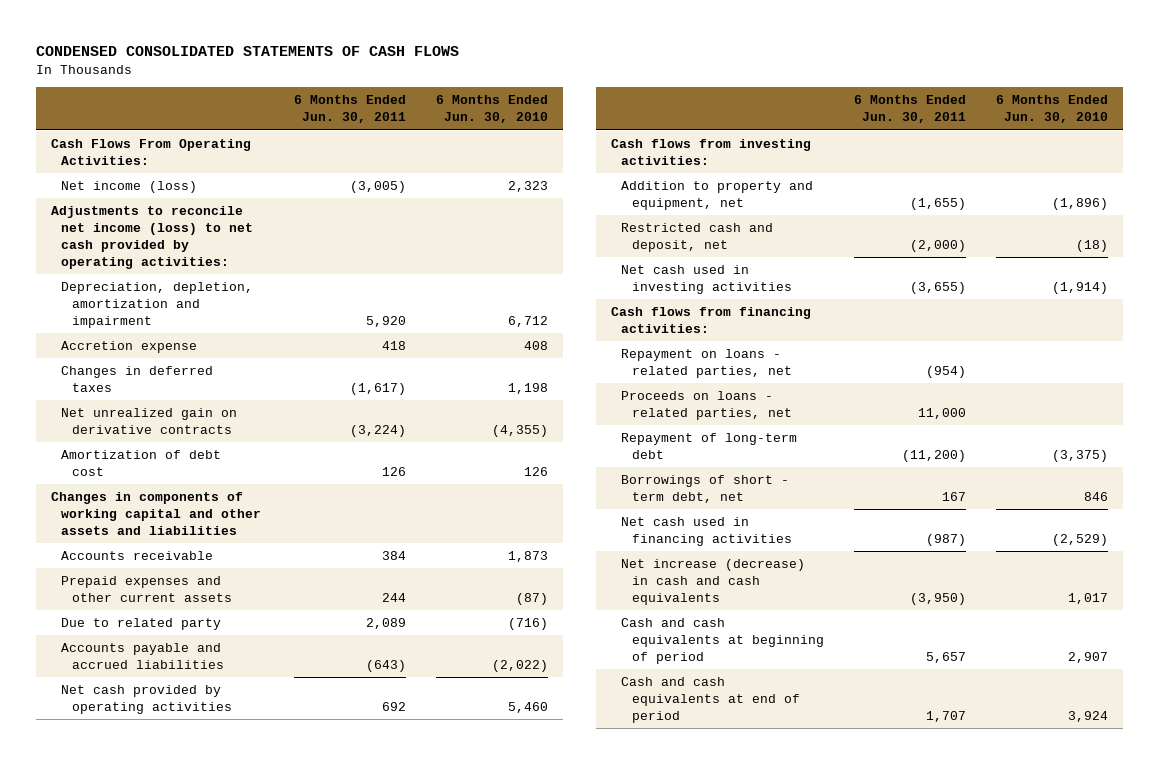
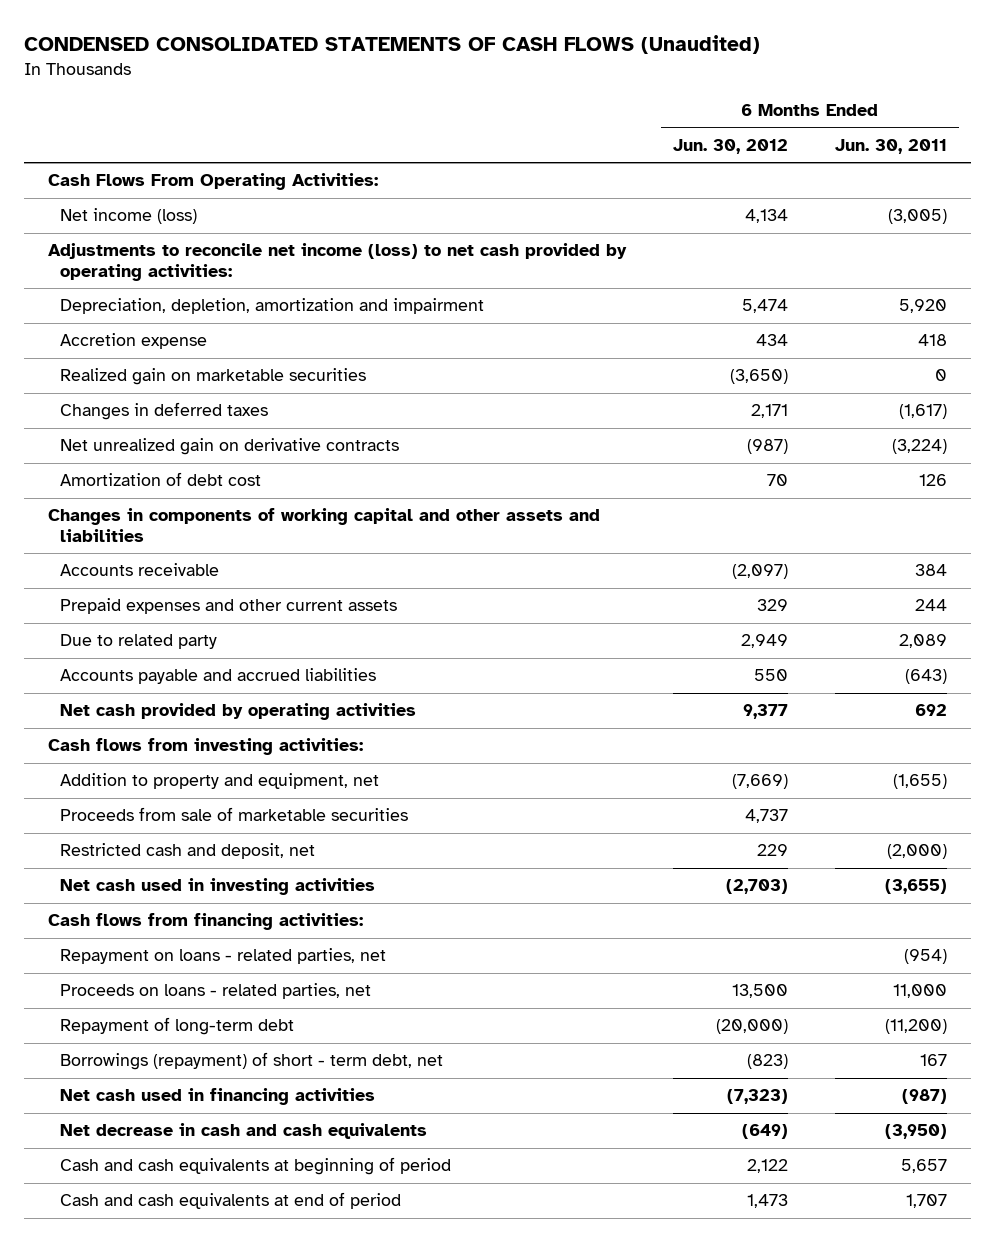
[35,46,459,57] CONDENSED CONSOLIDATED STATEMENTS OF CASH FLOWS -> [23,35,760,55] CONDENSED CONSOLIDATED STATEMENTS OF CASH FLOWS (Unaudited)
[435,95,548,124] 6 Months Ended Jun. 30, 2010 -> none
none -> [672,138,788,154] Jun. 30, 2012
none -> [60,368,367,386] Realized gain on marketable securities
none -> [60,807,409,822] Proceeds from sale of marketable securities
[621,474,790,504] Borrowings of short - term debt, net -> [60,1052,444,1071] Borrowings (repayment) of short - term debt, net
[621,558,806,606] Net increase (decrease) in cash and cash equivalents -> [60,1123,428,1140] Net decrease in cash and cash equivalents

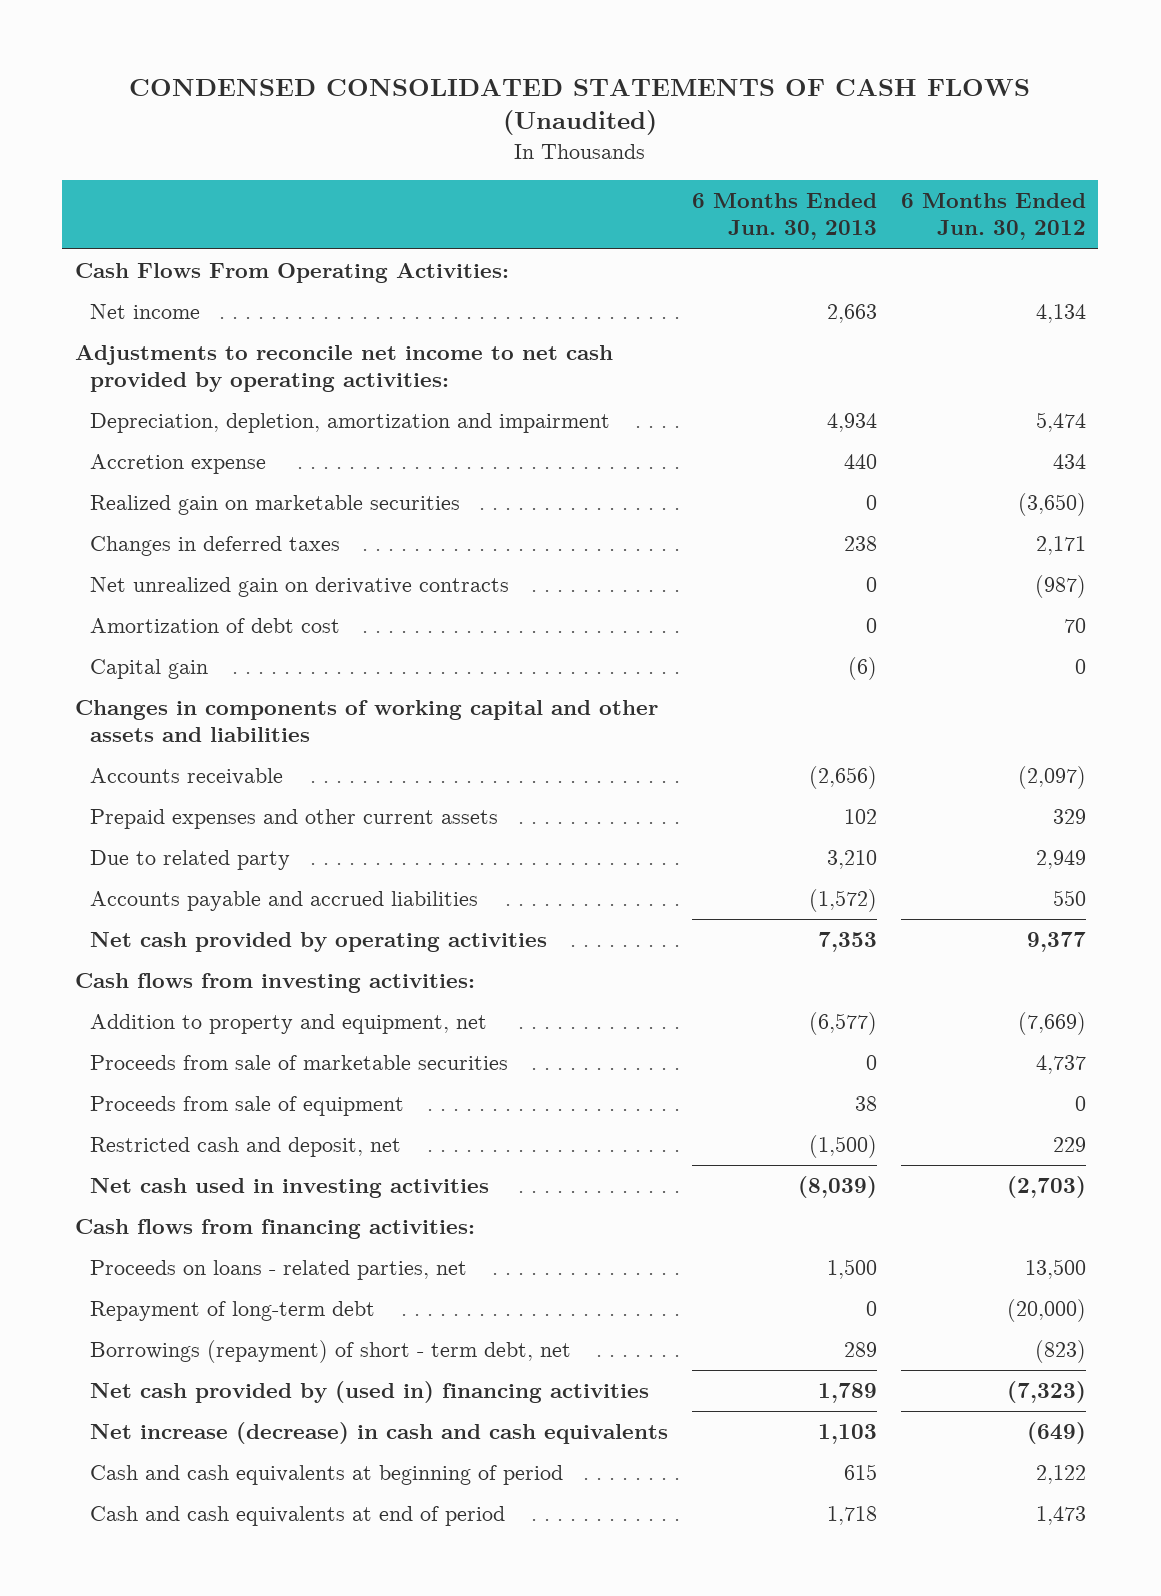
[835,138,948,154] Jun. 30, 2011 -> none
none -> [691,193,877,241] 6 Months Ended Jun. 30, 2013
[60,208,198,225] Net income (loss) -> [89,304,200,320] Net income
[47,243,627,282] Adjustments to reconcile net income (loss) to net cash provided by operating activities: -> [74,345,613,393] Adjustments to reconcile net income to net cash provided by operating activities:
none -> [89,659,208,680] Capital gain
none -> [89,1096,404,1117] Proceeds from sale of equipment
[60,948,387,965] Repayment on loans - related parties, net -> none
[60,1088,376,1106] Net cash used in financing activities -> [89,1381,649,1404] Net cash provided by (used in) financing activities
[60,1123,428,1140] Net decrease in cash and cash equivalents -> [89,1422,668,1445] Net increase (decrease) in cash and cash equivalents

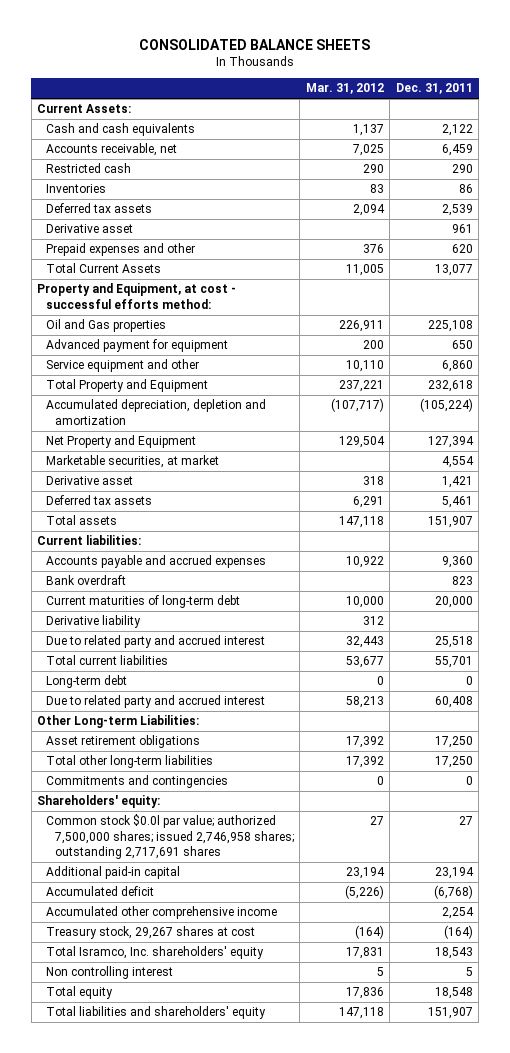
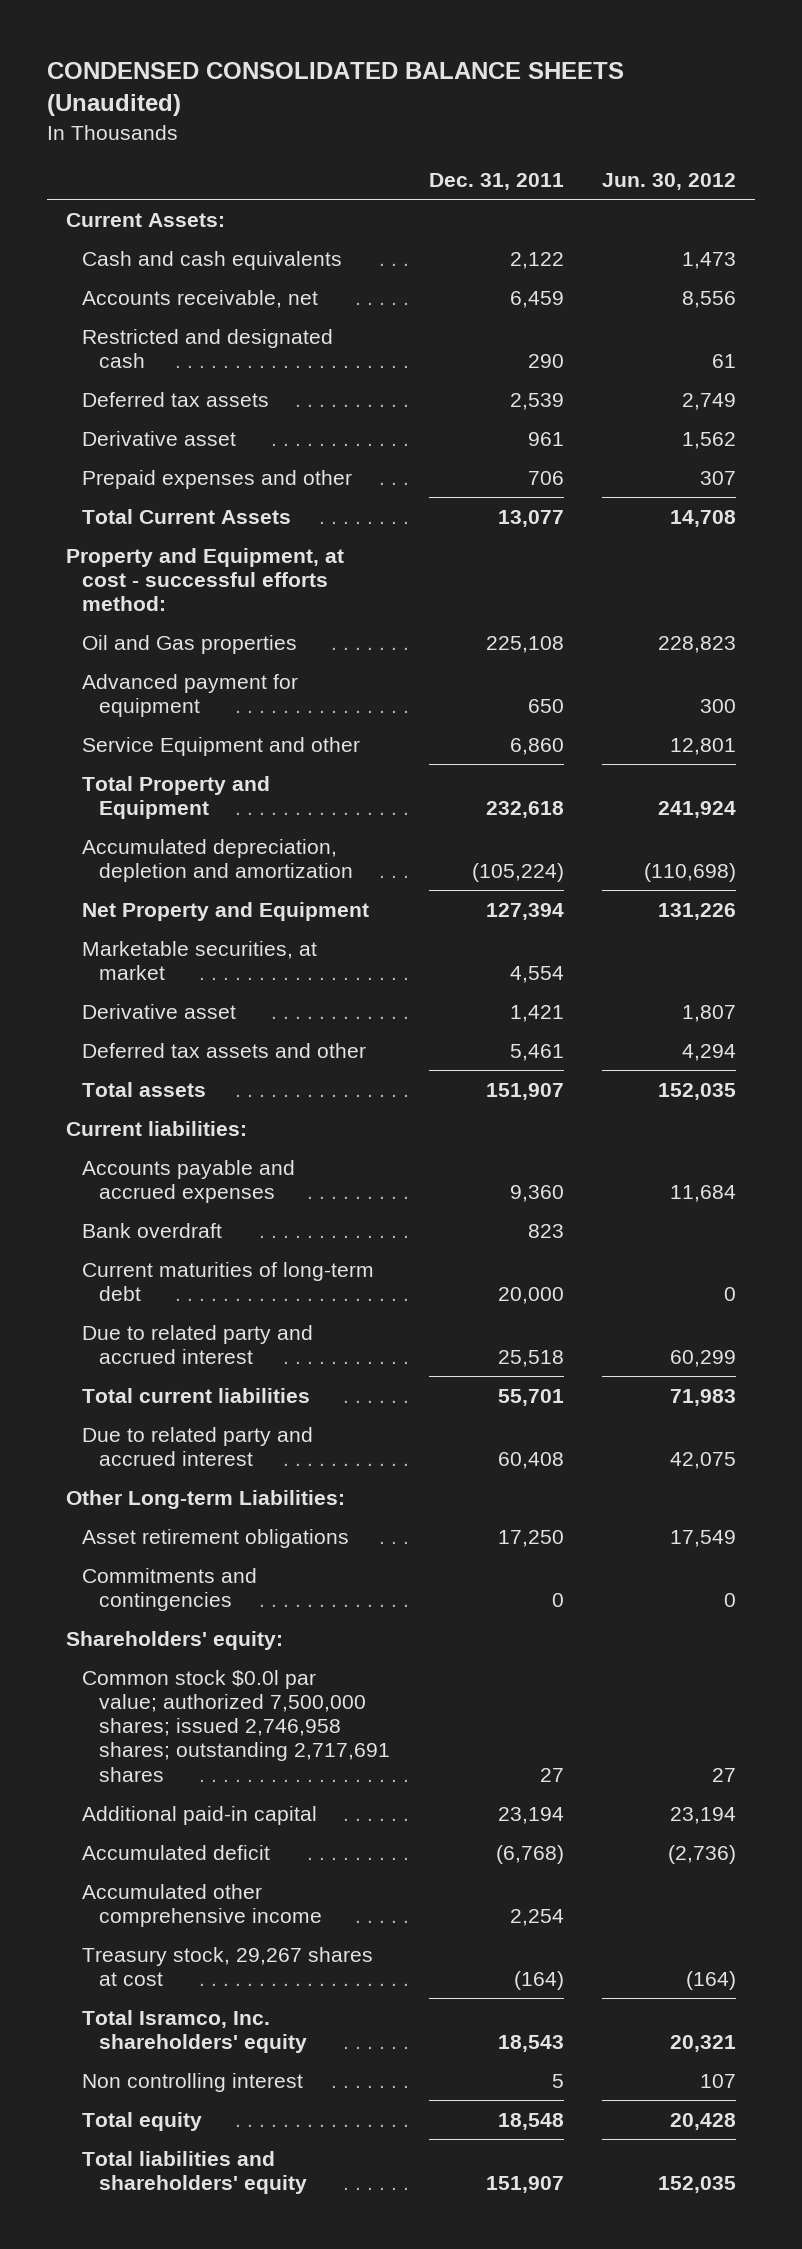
[138,38,370,50] CONSOLIDATED BALANCE SHEETS -> [46,61,624,117] CONDENSED CONSOLIDATED BALANCE SHEETS (Unaudited)
[305,83,384,95] Mar. 31, 2012 -> none
none -> [602,173,737,191] Jun. 30, 2012
[45,184,106,194] Inventories -> none
[45,163,131,174] Restricted cash -> [82,328,334,368] Restricted and designated cash
[451,244,473,254] 620 -> [527,470,564,485] 706
[45,359,199,373] Service equipment and other -> [82,736,361,756] Service Equipment and other
[45,495,152,506] Deferred tax assets -> [82,1042,367,1058] Deferred tax assets and other
[45,615,141,629] Derivative liability -> none
[45,675,127,689] Long-term debt -> none
[45,755,213,769] Total other long-term liabilities -> none

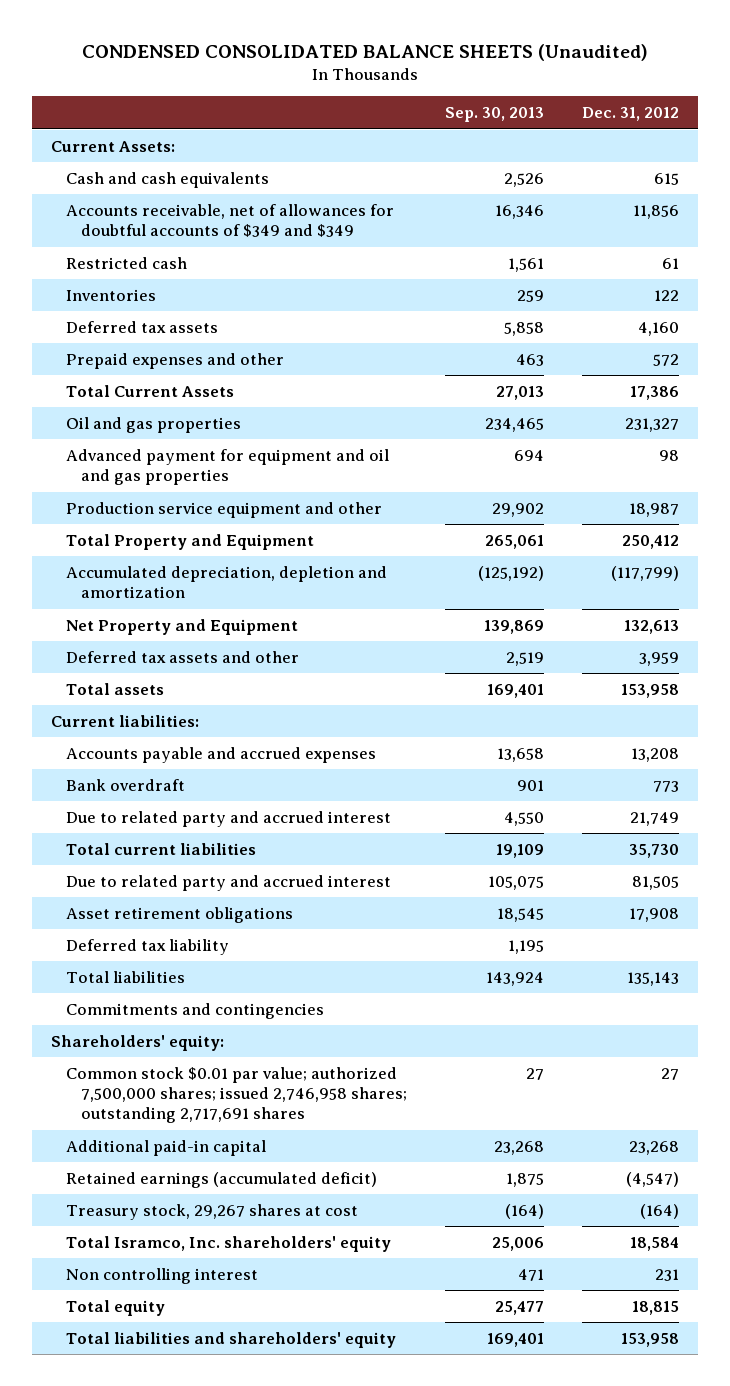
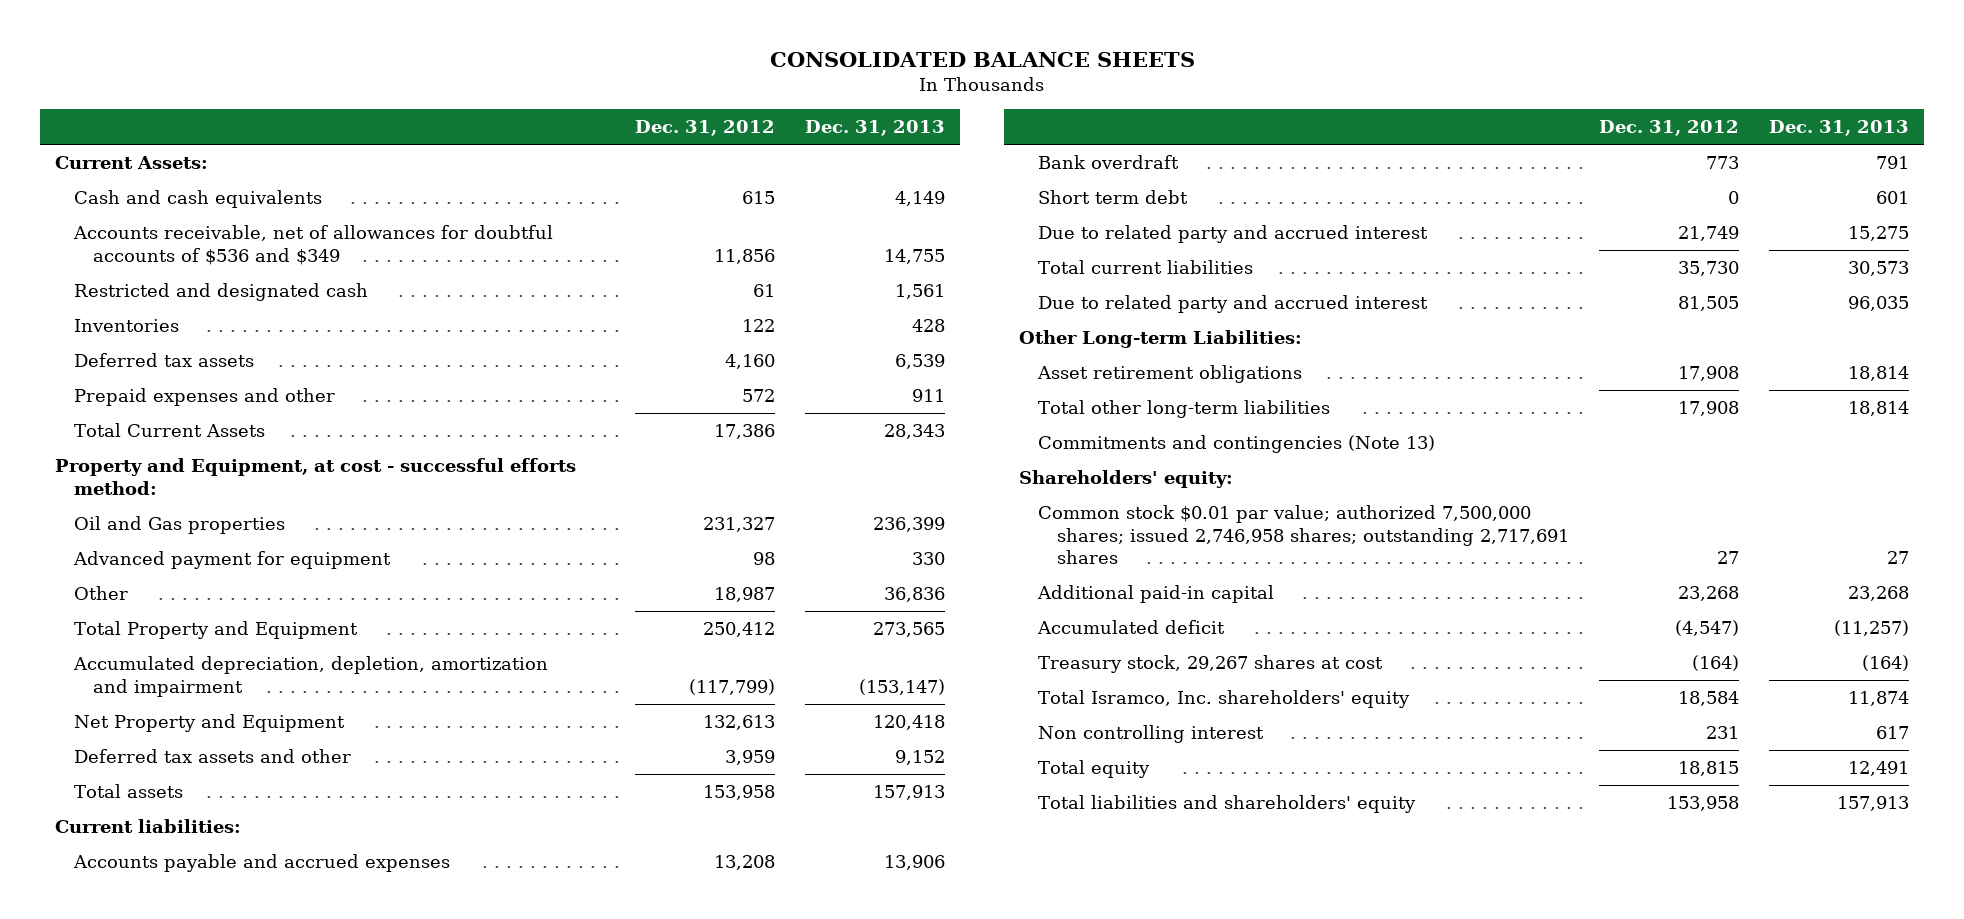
[81,43,648,61] CONDENSED CONSOLIDATED BALANCE SHEETS (Unaudited) -> [770,52,1196,68] CONSOLIDATED BALANCE SHEETS
[444,107,544,123] Sep. 30, 2013 -> none
none -> [804,119,945,136] Dec. 31, 2013
[65,203,394,238] Accounts receivable, net of allowances for doubtful accounts of $349 and $349 -> [72,225,553,265] Accounts receivable, net of allowances for doubtful accounts of $536 and $349
[65,256,187,269] Restricted cash -> [73,283,368,302] Restricted and designated cash
none -> [54,458,576,495] Property and Equipment, at cost - successful efforts method:
[65,416,241,433] Oil and gas properties -> [73,516,285,535] Oil and Gas properties
[65,448,389,486] Advanced payment for equipment and oil and gas properties -> [72,551,391,570] Advanced payment for equipment
[65,501,382,518] Production service equipment and other -> [73,586,128,601] Other
[65,565,387,599] Accumulated depreciation, depletion and amortization -> [72,656,548,697] Accumulated depreciation, depletion, amortization and impairment
none -> [1038,190,1189,205] Short term debt
none -> [1019,330,1303,349] Other Long-term Liabilities:
[65,938,229,955] Deferred tax liability -> none
[65,970,185,983] Total liabilities -> none
none -> [1038,400,1331,419] Total other long-term liabilities
[65,1002,324,1019] Commitments and contingencies -> [1038,435,1436,454] Commitments and contingencies (Note 13)
[65,1171,377,1188] Retained earnings (accumulated deficit) -> [1037,620,1226,635] Accumulated deficit

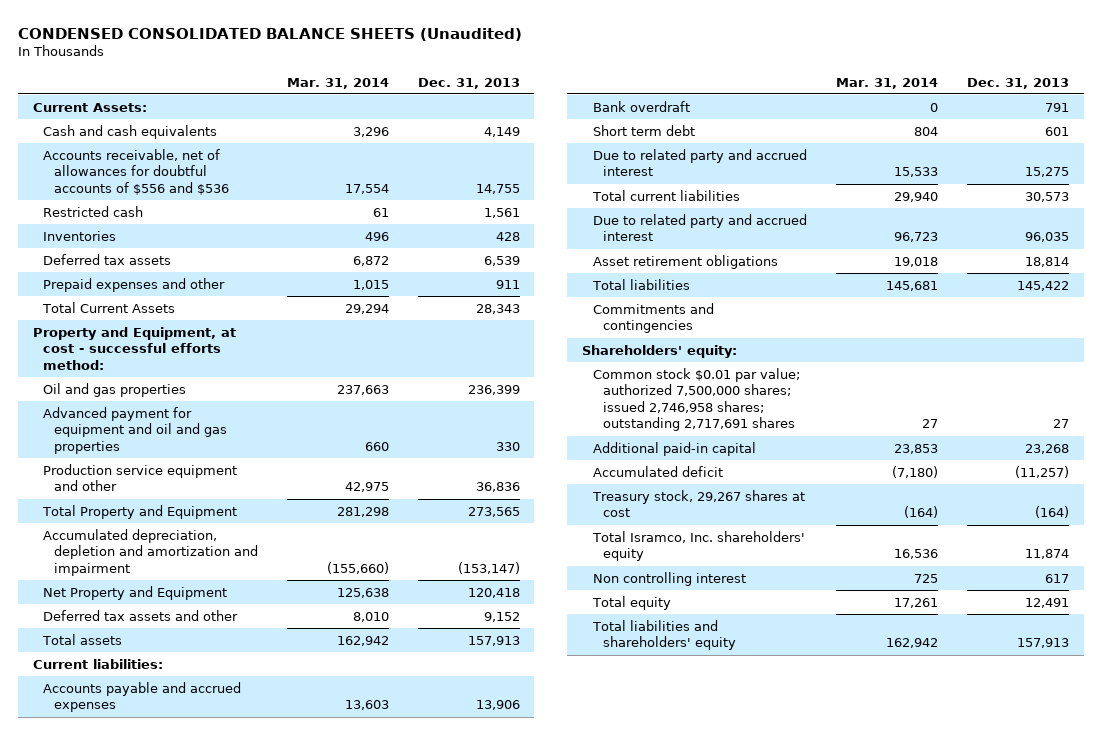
[770,52,1196,68] CONSOLIDATED BALANCE SHEETS -> [18,27,523,41] CONDENSED CONSOLIDATED BALANCE SHEETS (Unaudited)
[635,119,776,136] Dec. 31, 2012 -> none
none -> [286,77,389,89] Mar. 31, 2014
[72,225,553,265] Accounts receivable, net of allowances for doubtful accounts of $536 and $349 -> [43,148,229,195] Accounts receivable, net of allowances for doubtful accounts of $556 and $536
[73,283,368,302] Restricted and designated cash -> [43,205,144,217] Restricted cash
[73,516,285,535] Oil and Gas properties -> [43,382,187,397] Oil and gas properties
[72,551,391,570] Advanced payment for equipment -> [43,406,227,454] Advanced payment for equipment and oil and gas properties
[73,586,128,601] Other -> [43,463,238,492] Production service equipment and other
[72,656,548,697] Accumulated depreciation, depletion, amortization and impairment -> [43,528,258,576] Accumulated depreciation, depletion and amortization and impairment
[1019,330,1303,349] Other Long-term Liabilities: -> none
[1038,400,1331,419] Total other long-term liabilities -> none
none -> [591,278,690,290] Total liabilities
[1038,435,1436,454] Commitments and contingencies (Note 13) -> [592,302,714,334] Commitments and contingencies

